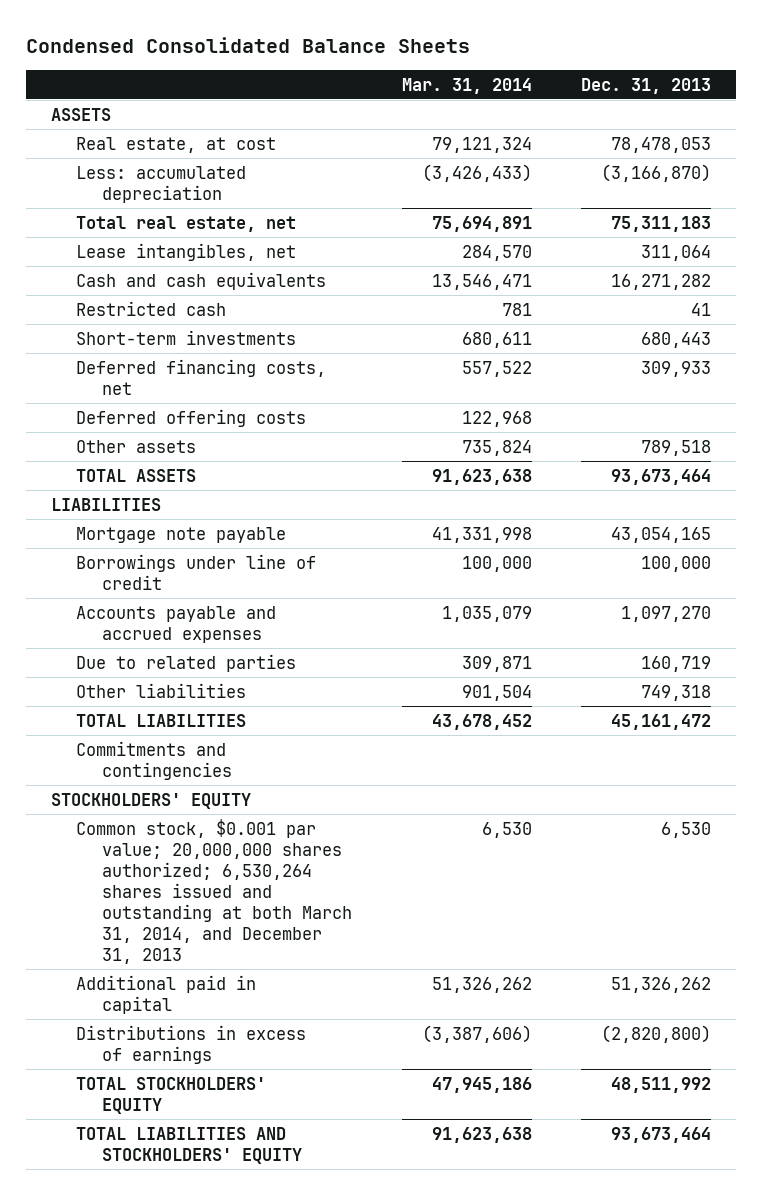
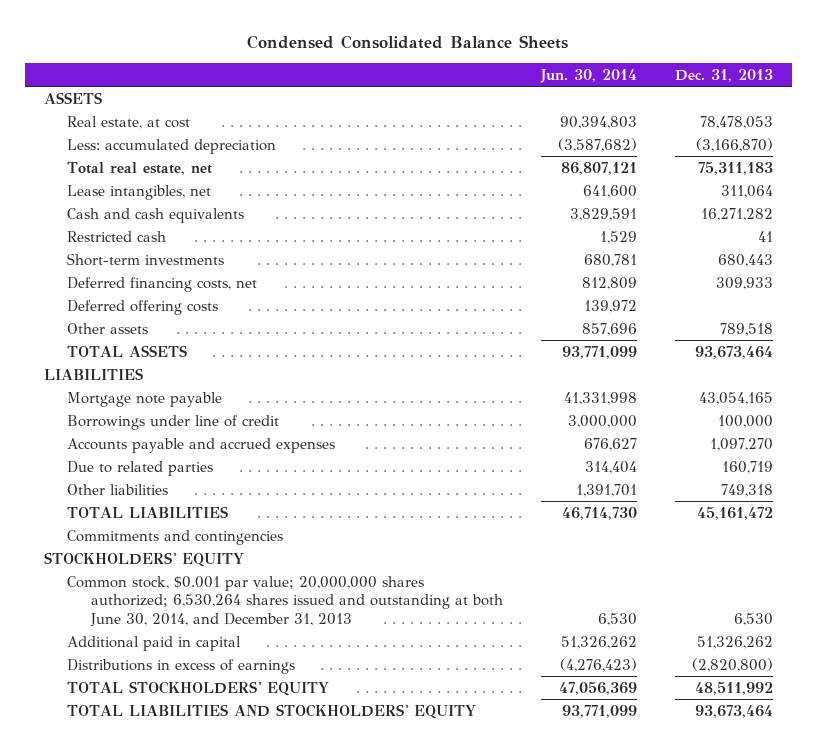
[401,77,532,94] Mar. 31, 2014 -> none
none -> [540,68,638,83] Jun. 30, 2014
[76,818,352,965] Common stock, $0.001 par value; 20,000,000 shares authorized; 6,530,264 shares issued and outstanding at both March 31, 2014, and December 31, 2013 -> [67,575,504,627] Common stock, $0.001 par value; 20,000,000 shares authorized; 6,530,264 shares issued and outstanding at both June 30, 2014, and December 31, 2013

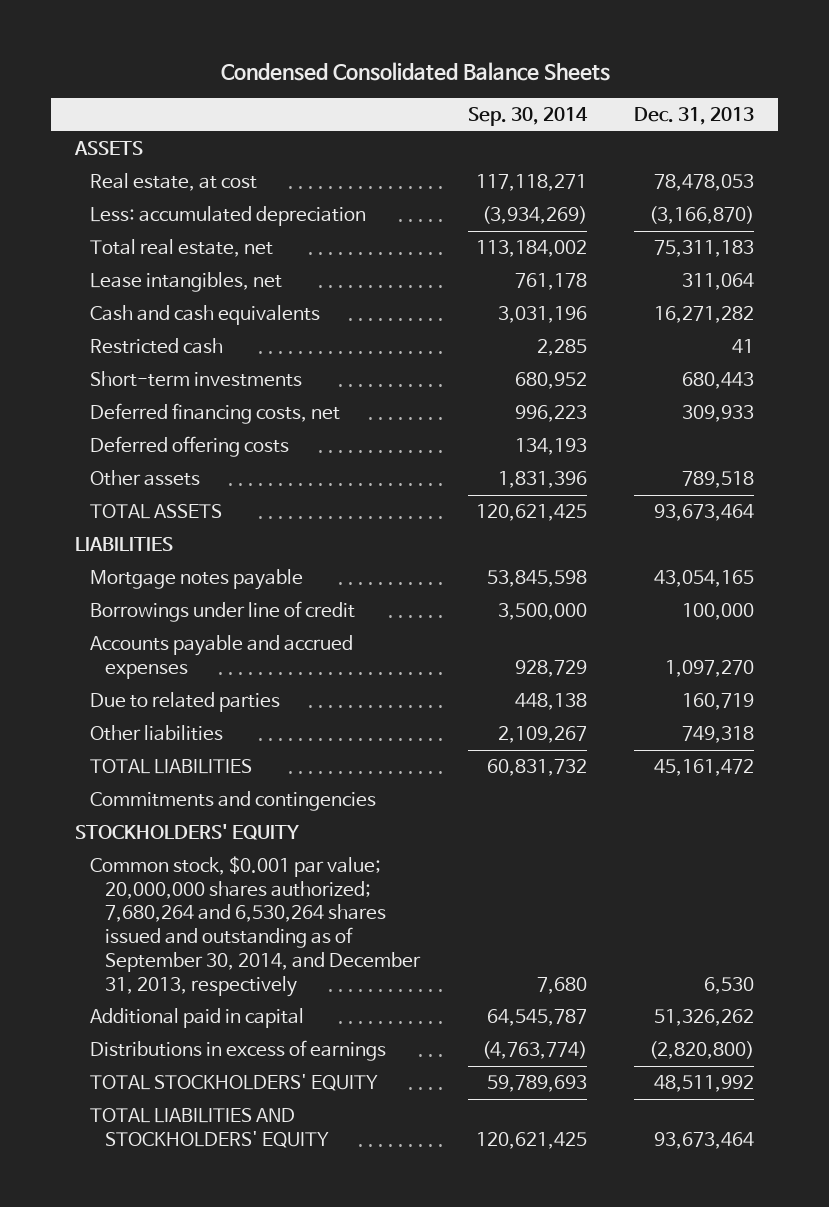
[540,68,638,83] Jun. 30, 2014 -> none
none -> [467,106,588,126] Sep. 30, 2014
[67,391,223,407] Mortgage note payable -> [89,569,303,591] Mortgage notes payable
[67,575,504,627] Common stock, $0.001 par value; 20,000,000 shares authorized; 6,530,264 shares issued and outstanding at both June 30, 2014, and December 31, 2013 -> [89,856,421,997] Common stock, $0.001 par value; 20,000,000 shares authorized; 7,680,264 and 6,530,264 shares issued and outstanding as of September 30, 2014, and December 31, 2013, respectively

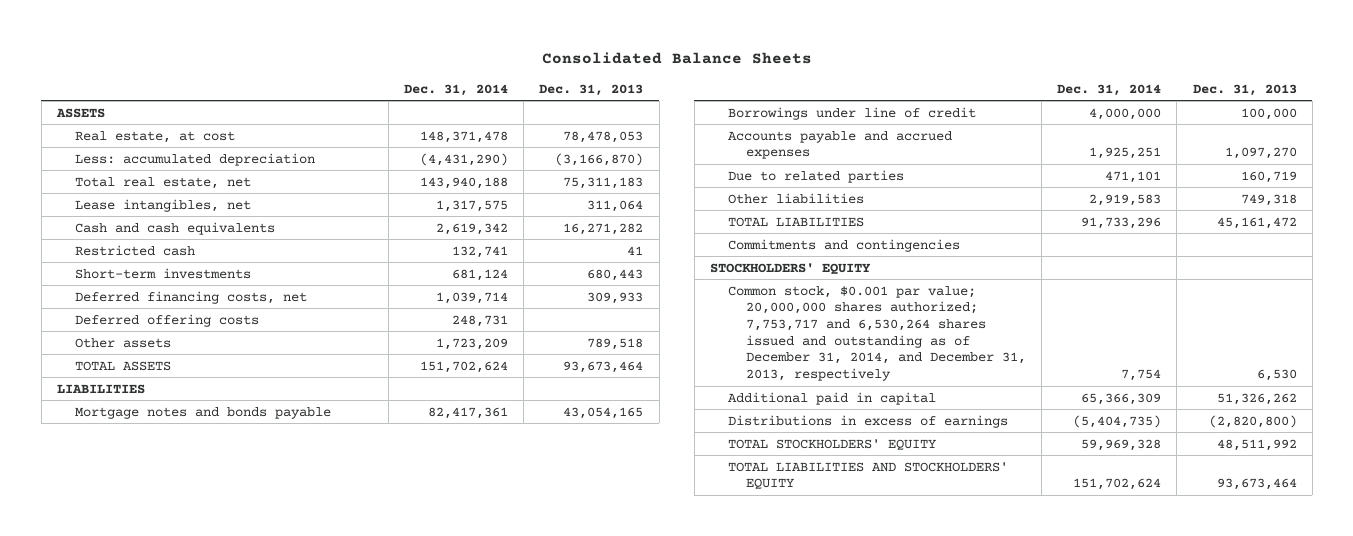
[220,62,610,82] Condensed Consolidated Balance Sheets -> [541,52,812,65] Consolidated Balance Sheets
[467,106,588,126] Sep. 30, 2014 -> none
none -> [403,83,508,96] Dec. 31, 2014
[89,569,303,591] Mortgage notes payable -> [74,406,331,419] Mortgage notes and bonds payable
[89,856,421,997] Common stock, $0.001 par value; 20,000,000 shares authorized; 7,680,264 and 6,530,264 shares issued and outstanding as of September 30, 2014, and December 31, 2013, respectively -> [727,285,1026,382] Common stock, $0.001 par value; 20,000,000 shares authorized; 7,753,717 and 6,530,264 shares issued and outstanding as of December 31, 2014, and December 31, 2013, respectively

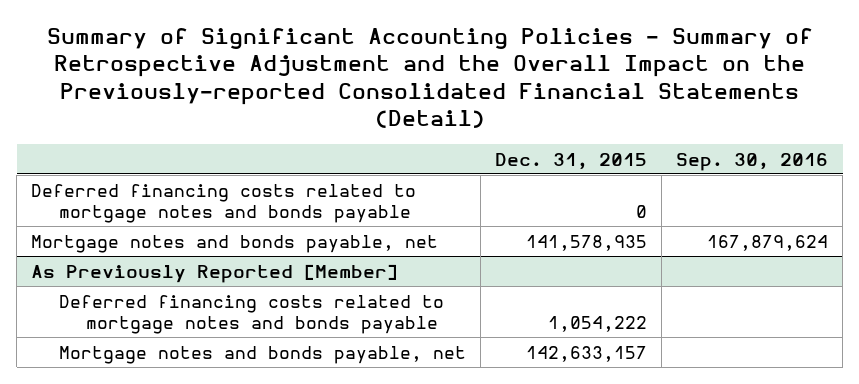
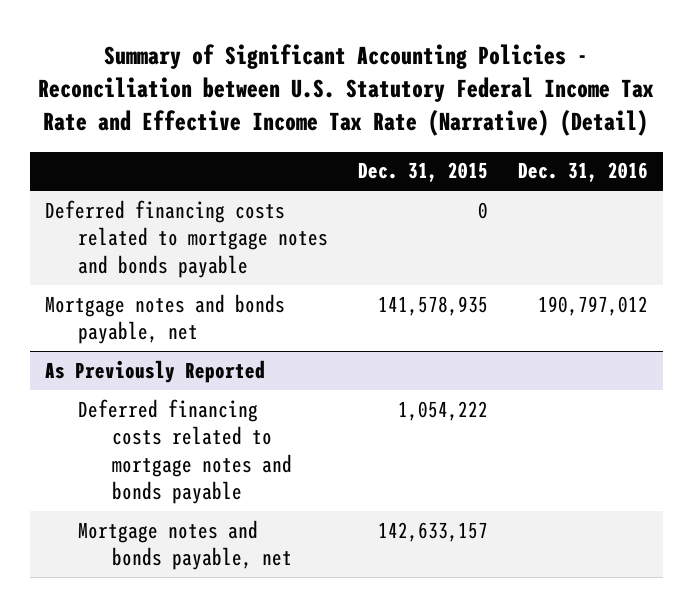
[46,28,813,129] Summary of Significant Accounting Policies - Summary of Retrospective Adjustment and the Overall Impact on the Previously-reported Consolidated Financial Statements (Detail) -> [38,43,655,137] Summary of Significant Accounting Policies - Reconciliation between U.S. Statutory Federal Income Tax Rate and Effective Income Tax Rate (Narrative) (Detail)
[675,152,828,171] Sep. 30, 2016 -> none
none -> [517,162,648,183] Dec. 31, 2016
[31,263,399,283] As Previously Reported [Member] -> [45,359,266,383] As Previously Reported

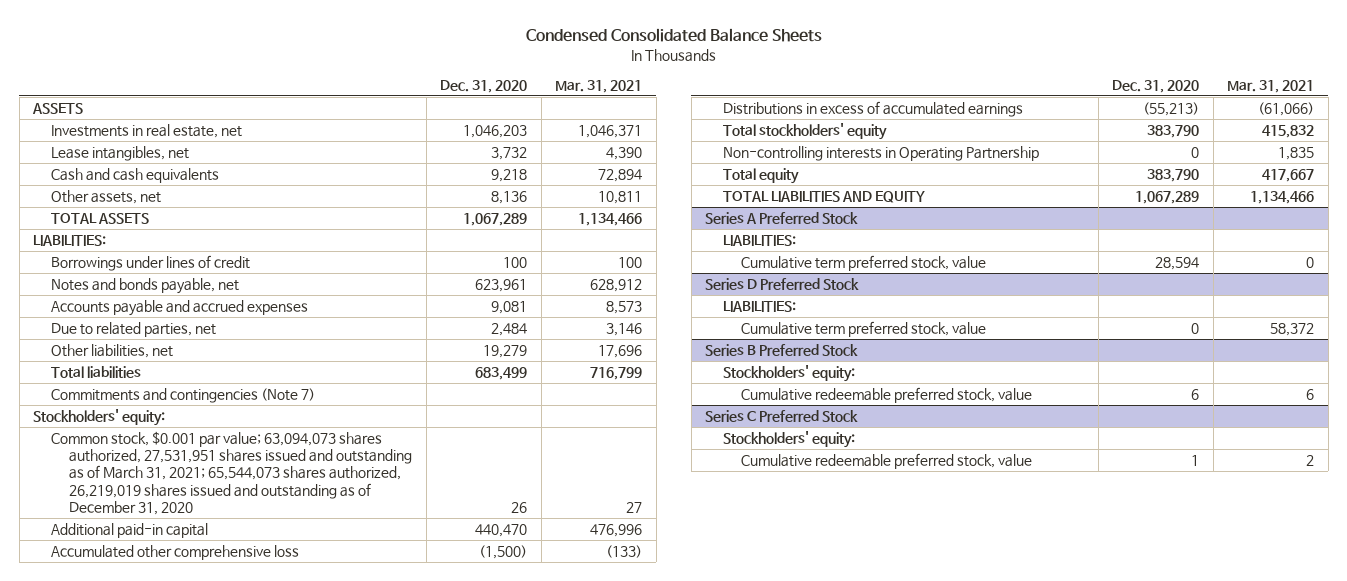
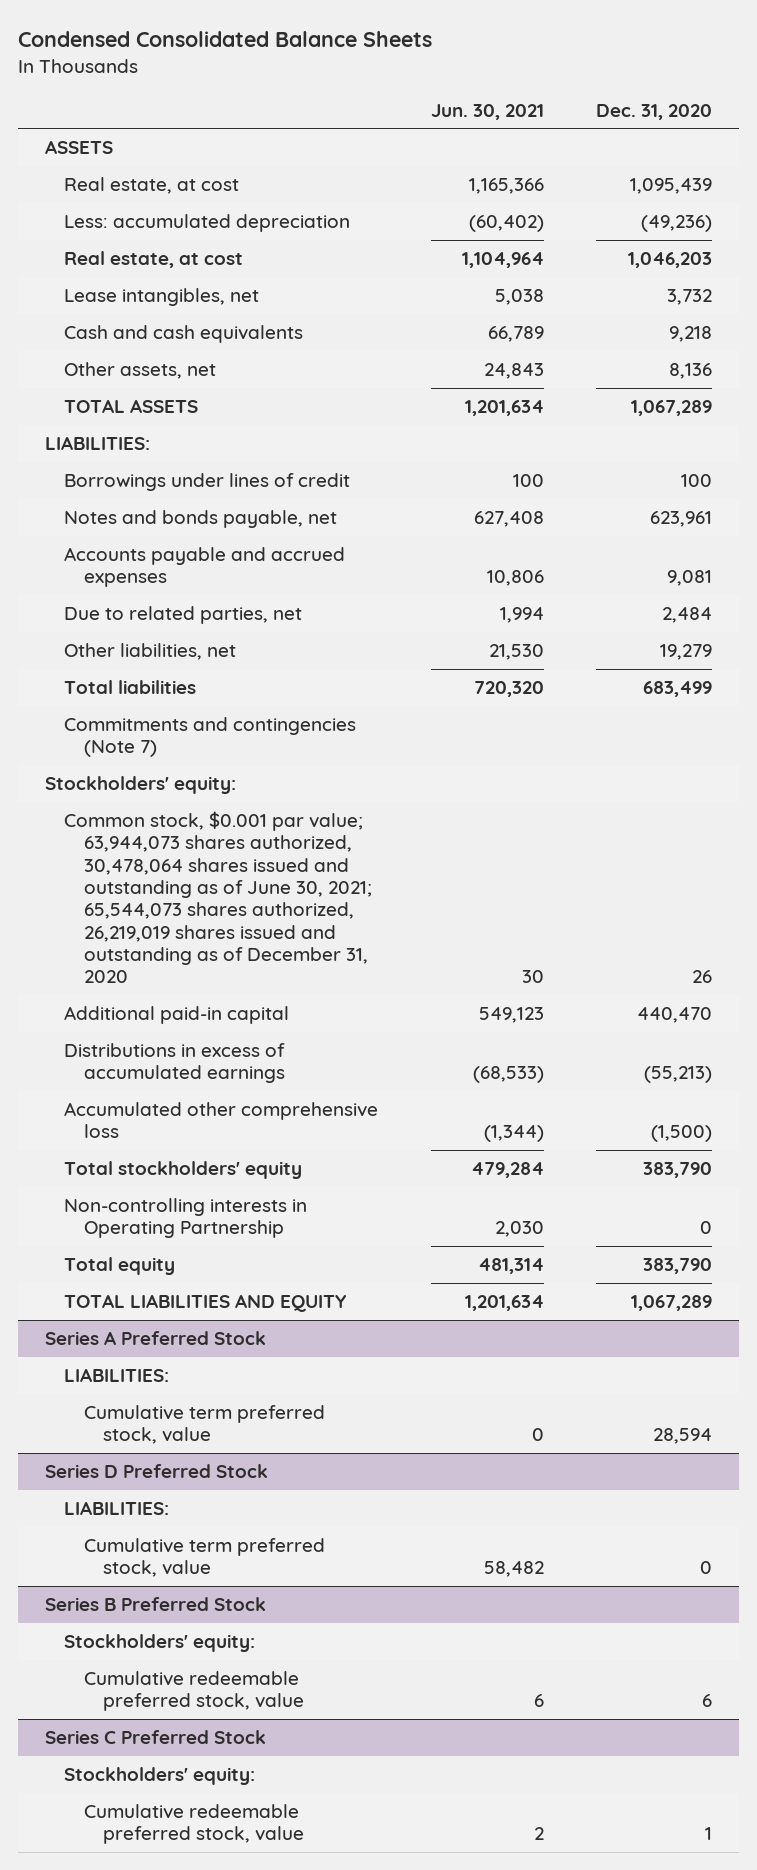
[555,79,643,93] Mar. 31, 2021 -> none
none -> [430,103,544,120] Jun. 30, 2021
none -> [64,176,240,194] Real estate, at cost
none -> [64,213,351,232] Less: accumulated depreciation
[51,123,243,138] Investments in real estate, net -> [64,250,244,268] Real estate, at cost
[51,430,413,515] Common stock, $0.001 par value; 63,094,073 shares authorized, 27,531,951 shares issued and outstanding as of March 31, 2021; 65,544,073 shares authorized, 26,219,019 shares issued and outstanding as of December 31, 2020 -> [64,810,372,984] Common stock, $0.001 par value; 63,944,073 shares authorized, 30,478,064 shares issued and outstanding as of June 30, 2021; 65,544,073 shares authorized, 26,219,019 shares issued and outstanding as of December 31, 2020
[51,544,300,560] Accumulated other comprehensive loss -> [64,1101,379,1139] Accumulated other comprehensive loss

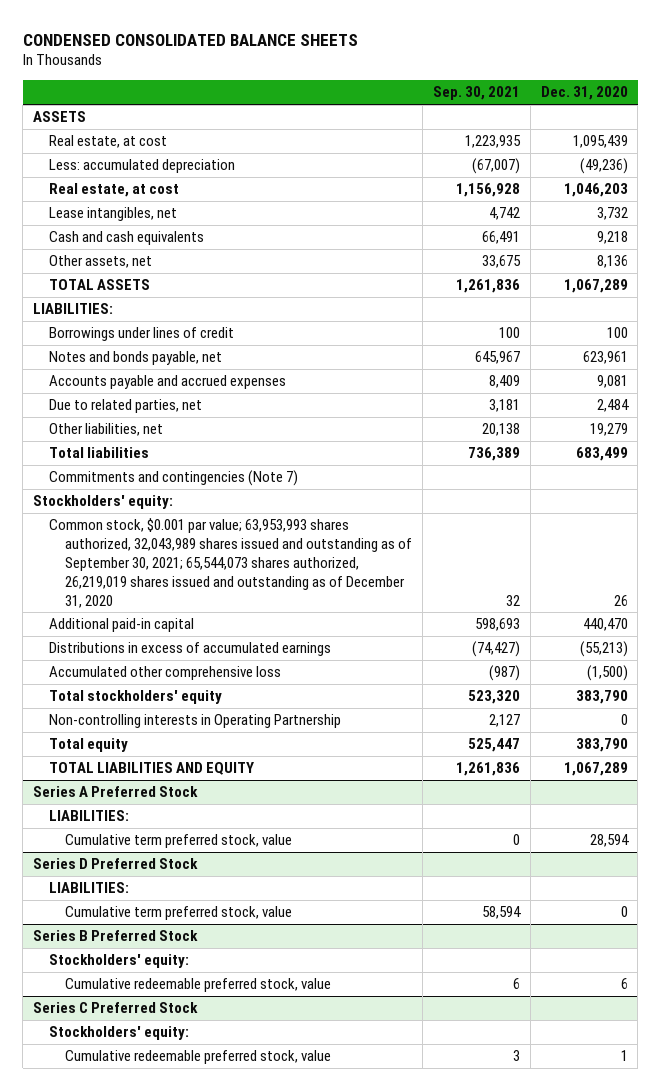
[18,31,433,48] Condensed Consolidated Balance Sheets -> [22,33,358,46] CONDENSED CONSOLIDATED BALANCE SHEETS
[430,103,544,120] Jun. 30, 2021 -> none
none -> [432,86,520,101] Sep. 30, 2021
[64,810,372,984] Common stock, $0.001 par value; 63,944,073 shares authorized, 30,478,064 shares issued and outstanding as of June 30, 2021; 65,544,073 shares authorized, 26,219,019 shares issued and outstanding as of December 31, 2020 -> [48,518,412,608] Common stock, $0.001 par value; 63,953,993 shares authorized, 32,043,989 shares issued and outstanding as of September 30, 2021; 65,544,073 shares authorized, 26,219,019 shares issued and outstanding as of December 31, 2020

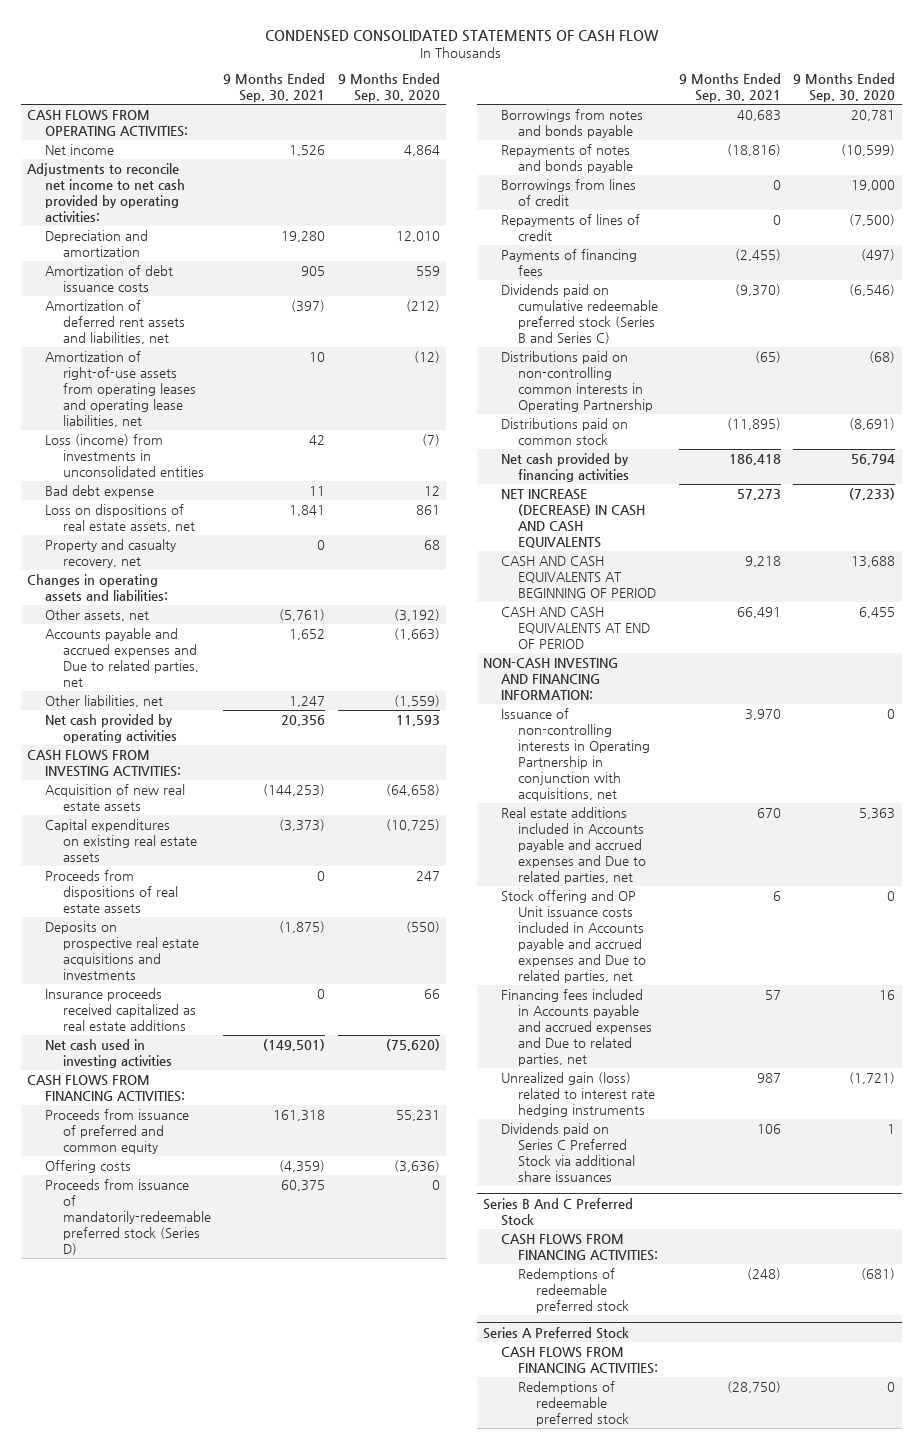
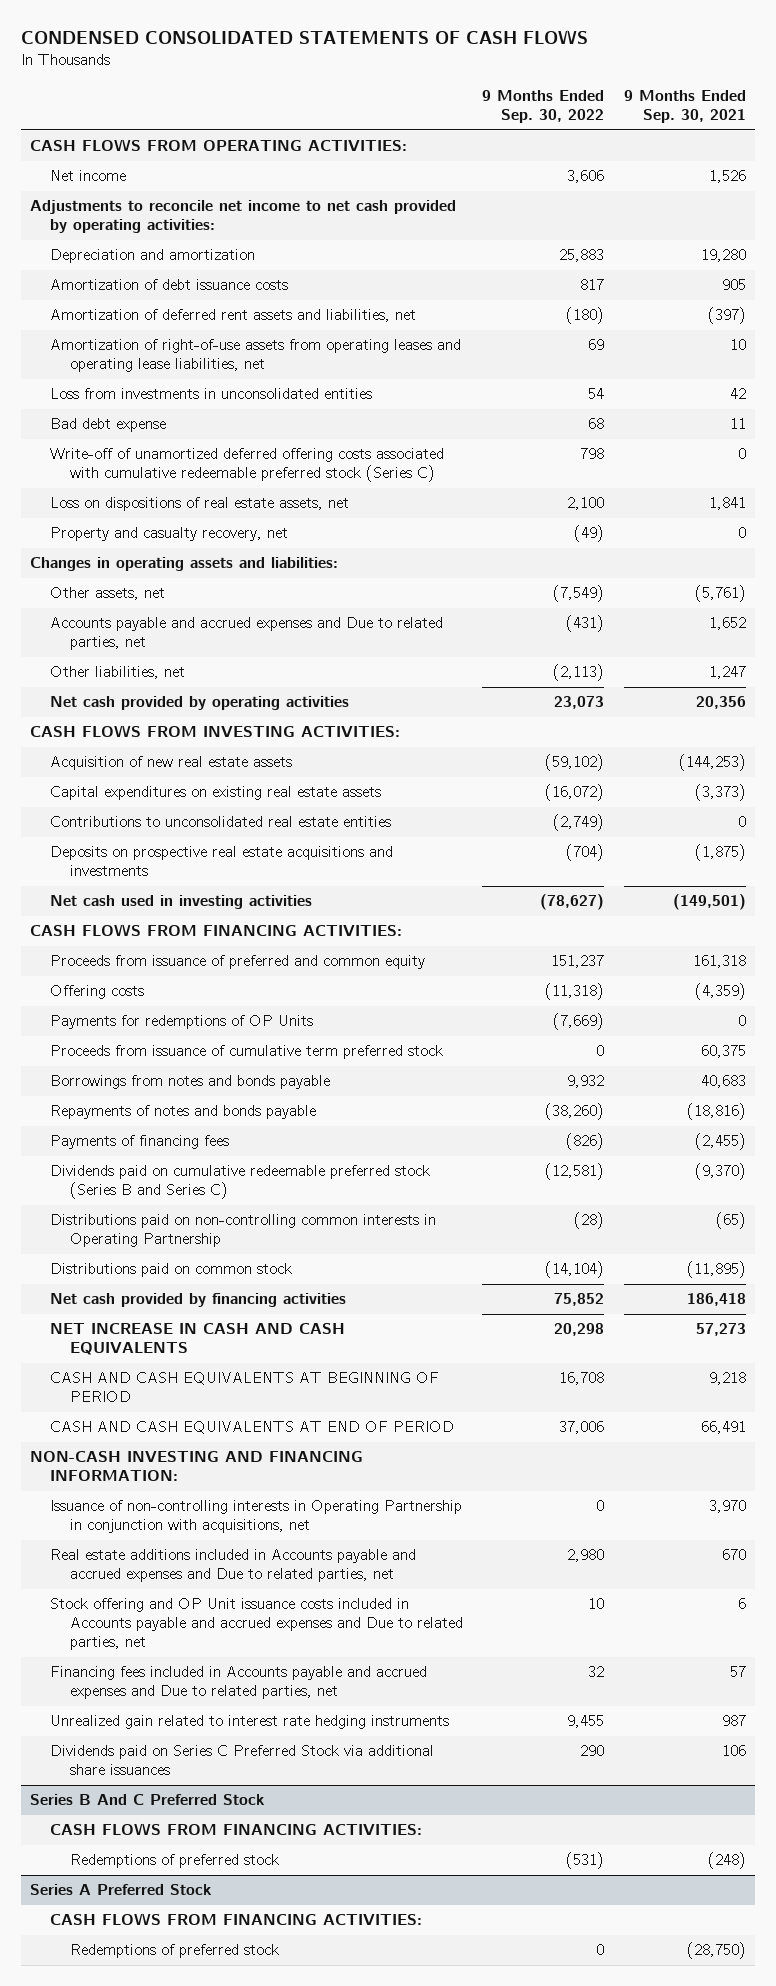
[265,30,660,43] CONDENSED CONSOLIDATED STATEMENTS OF CASH FLOW -> [20,29,588,45] CONDENSED CONSOLIDATED STATEMENTS OF CASH FLOWS
[337,73,440,103] 9 Months Ended Sep. 30, 2020 -> none
none -> [482,90,605,123] 9 Months Ended Sep. 30, 2022
[44,433,204,477] Loss (income) from investments in unconsolidated entities -> [50,388,373,400] Loss from investments in unconsolidated entities
none -> [50,448,445,483] Write-off of unamortized deferred offering costs associated with cumulative redeemable preferred stock (Series C)
[44,869,178,913] Proceeds from dispositions of real estate assets -> none
none -> [50,816,392,828] Contributions to unconsolidated real estate entities
[44,987,196,1031] Insurance proceeds received capitalized as real estate additions -> none
none -> [50,1015,314,1030] Payments for redemptions of OP Units
[44,1178,211,1255] Proceeds from issuance of mandatorily-redeemable preferred stock (Series D) -> [50,1045,444,1060] Proceeds from issuance of cumulative term preferred stock
[500,178,636,206] Borrowings from lines of credit -> none
[500,213,640,241] Repayments of lines of credit -> none
[500,488,646,548] NET INCREASE (DECREASE) IN CASH AND CASH EQUIVALENTS -> [50,1323,346,1356] NET INCREASE IN CASH AND CASH EQUIVALENTS
[500,1071,656,1117] Unrealized gain (loss) related to interest rate hedging instruments -> [50,1715,450,1730] Unrealized gain related to interest rate hedging instruments
[518,1267,629,1313] Redemptions of redeemable preferred stock -> [70,1854,280,1869] Redemptions of preferred stock
[518,1380,629,1426] Redemptions of redeemable preferred stock -> [70,1944,280,1959] Redemptions of preferred stock

